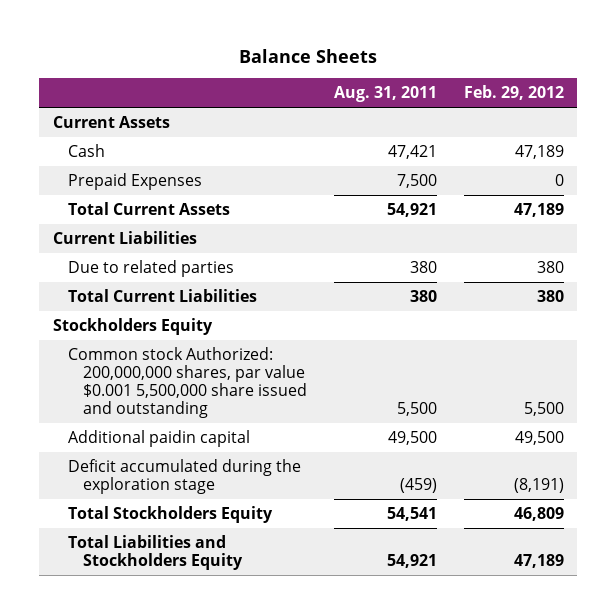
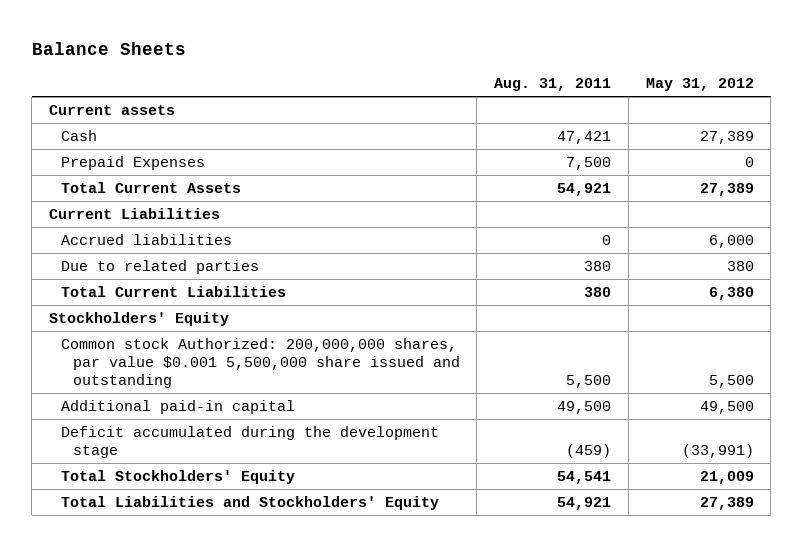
[463,85,564,101] Feb. 29, 2012 -> none
none -> [645,78,754,92] May 31, 2012
[52,115,170,128] Current Assets -> [48,104,175,115] Current assets
none -> [60,233,232,245] Accrued liabilities
[52,317,213,335] Stockholders Equity -> [48,311,229,326] Stockholders' Equity
[67,429,250,447] Additional paidin capital -> [60,399,295,414] Additional paid-in capital
[67,458,301,495] Deficit accumulated during the exploration stage -> [60,425,439,459] Deficit accumulated during the development stage
[67,505,273,523] Total Stockholders Equity -> [60,469,295,484] Total Stockholders' Equity
[67,534,243,571] Total Liabilities and Stockholders Equity -> [60,495,439,510] Total Liabilities and Stockholders' Equity

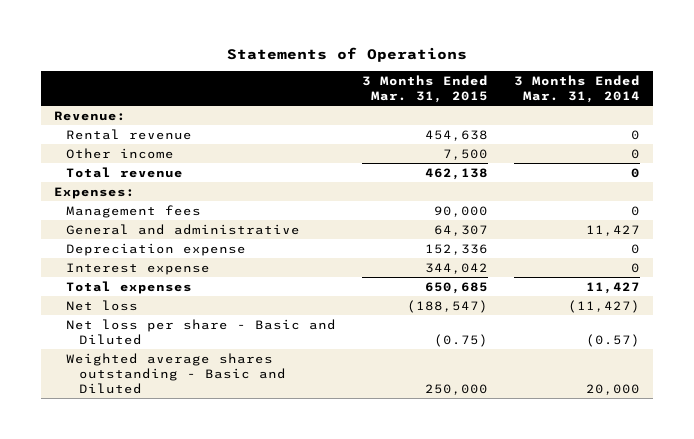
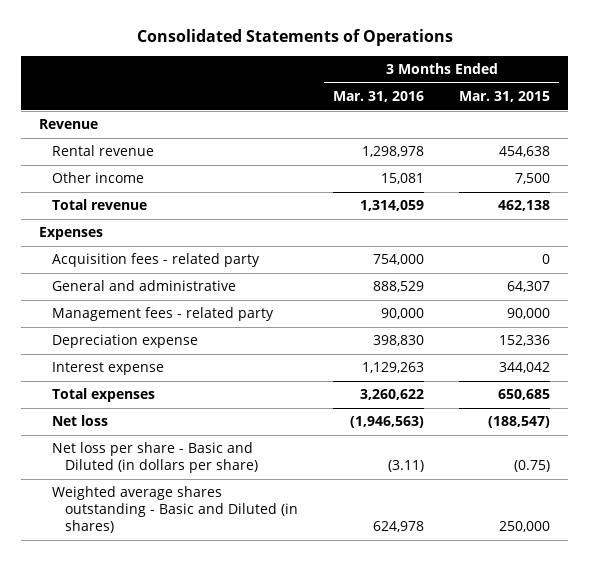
[226,47,467,63] Statements of Operations -> [136,29,453,47] Consolidated Statements of Operations
[513,74,640,103] 3 Months Ended Mar. 31, 2014 -> none
none -> [333,90,425,102] Mar. 31, 2016
[53,110,126,121] Revenue: -> [38,119,98,130] Revenue
[66,204,202,218] Management fees -> none
[53,186,135,199] Expenses: -> [38,227,103,241] Expenses
none -> [51,253,260,268] Acquisition fees - related party
none -> [51,307,274,322] Management fees - related party
[66,318,337,345] Net loss per share - Basic and Diluted -> [51,442,259,474] Net loss per share - Basic and Diluted (in dollars per share)
[66,352,286,394] Weighted average shares outstanding - Basic and Diluted -> [51,486,299,534] Weighted average shares outstanding - Basic and Diluted (in shares)

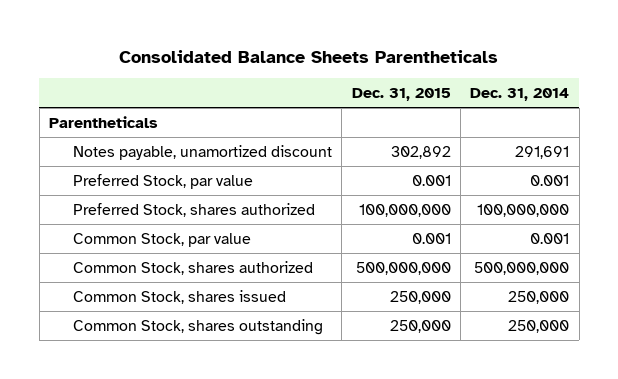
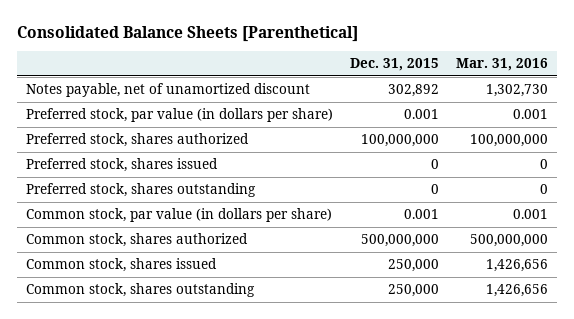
[119,50,499,64] Consolidated Balance Sheets Parentheticals -> [17,25,359,42] Consolidated Balance Sheets [Parenthetical]
[470,88,570,102] Dec. 31, 2014 -> none
none -> [455,58,548,72] Mar. 31, 2016
[48,115,158,128] Parentheticals -> none
[73,144,333,160] Notes payable, unamortized discount -> [25,83,310,98] Notes payable, net of unamortized discount
[73,173,254,189] Preferred Stock, par value -> [25,108,333,123] Preferred stock, par value (in dollars per share)
[73,202,316,217] Preferred Stock, shares authorized -> [25,133,249,148] Preferred stock, shares authorized
none -> [25,158,218,173] Preferred stock, shares issued
none -> [25,183,256,198] Preferred stock, shares outstanding
[73,232,252,247] Common Stock, par value -> [25,208,332,223] Common stock, par value (in dollars per share)
[73,260,314,275] Common Stock, shares authorized -> [25,233,248,248] Common stock, shares authorized
[73,289,287,304] Common Stock, shares issued -> [25,258,217,273] Common stock, shares issued
[73,318,324,335] Common Stock, shares outstanding -> [25,283,255,298] Common stock, shares outstanding

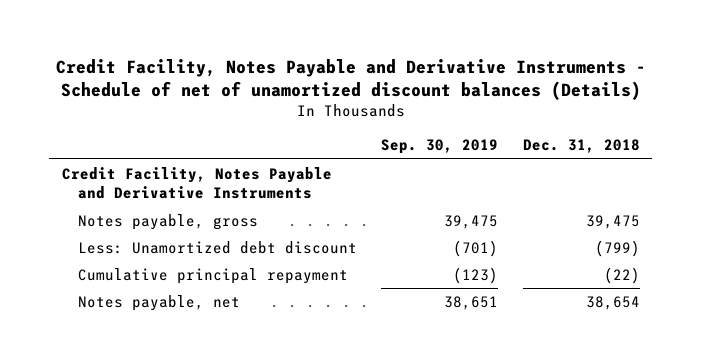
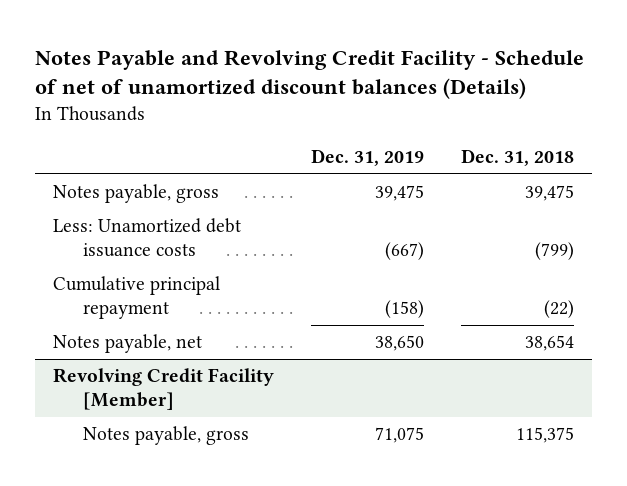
[55,58,646,101] Credit Facility, Notes Payable and Derivative Instruments - Schedule of net of unamortized discount balances (Details) -> [34,49,584,100] Notes Payable and Revolving Credit Facility - Schedule of net of unamortized discount balances (Details)
[381,139,499,155] Sep. 30, 2019 -> none
none -> [311,148,425,166] Dec. 31, 2019
[61,166,332,200] Credit Facility, Notes Payable and Derivative Instruments -> none
[77,240,357,254] Less: Unamortized debt discount -> [53,218,242,258] Less: Unamortized debt issuance costs
none -> [53,368,275,411] Revolving Credit Facility [Member]
none -> [82,426,249,446] Notes payable, gross

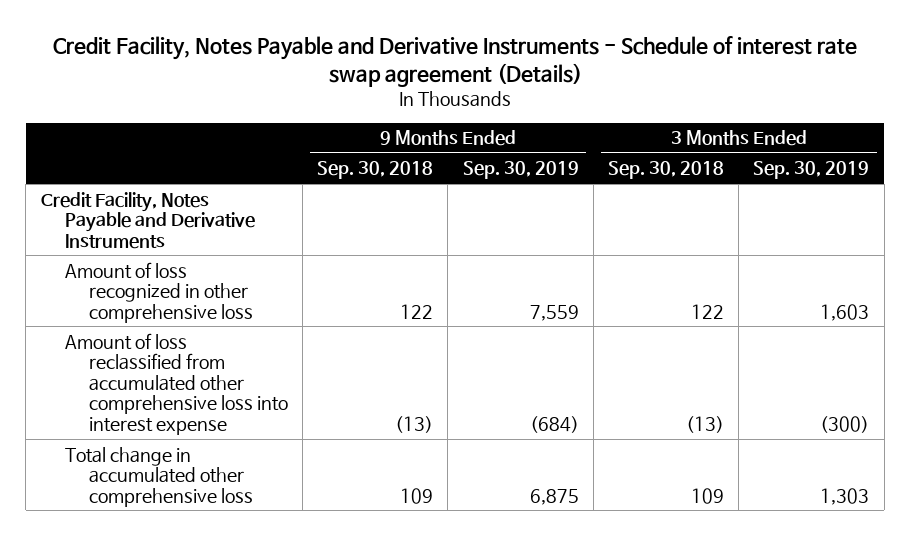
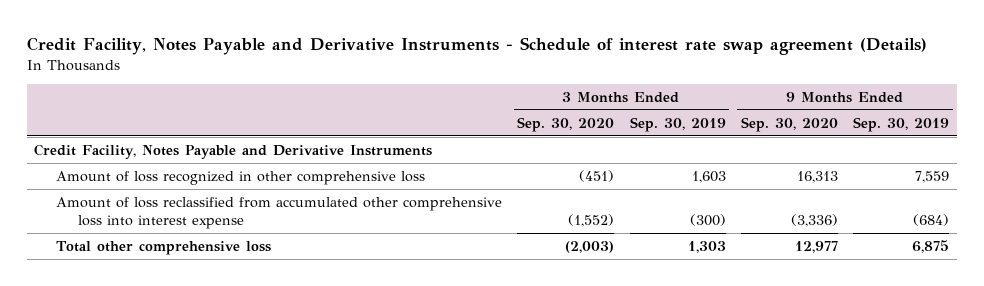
[317,161,434,180] Sep. 30, 2018 -> none
[608,161,725,180] Sep. 30, 2018 -> none
none -> [517,116,615,132] Sep. 30, 2020
none -> [740,116,838,132] Sep. 30, 2020
[64,446,253,507] Total change in accumulated other comprehensive loss -> [56,240,272,255] Total other comprehensive loss

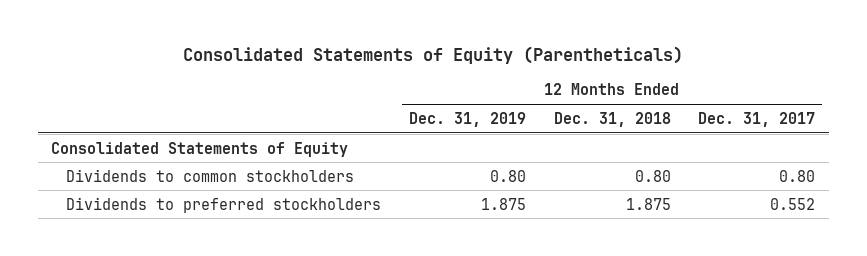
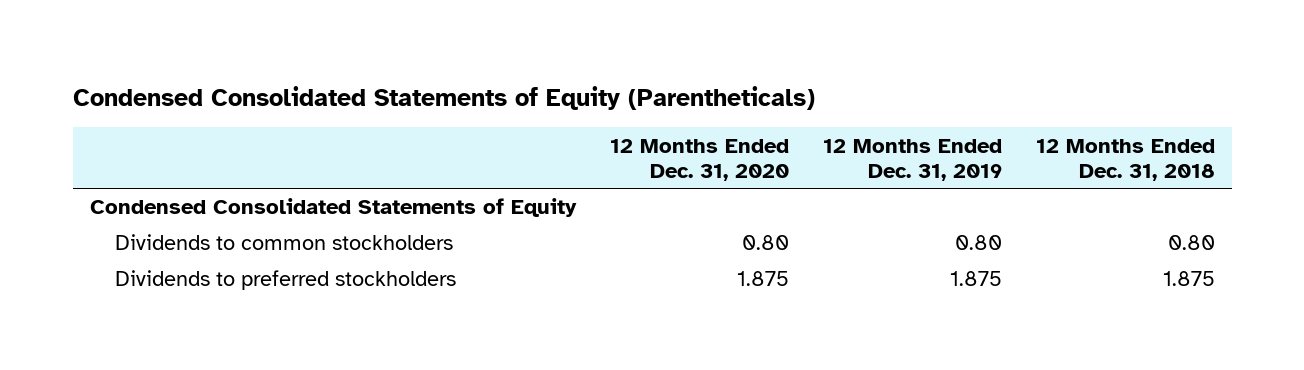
[183,45,684,64] Consolidated Statements of Equity (Parentheticals) -> [72,85,815,110] Condensed Consolidated Statements of Equity (Parentheticals)
[698,111,816,127] Dec. 31, 2017 -> none
none -> [609,138,789,181] 12 Months Ended Dec. 31, 2020
[51,141,349,157] Consolidated Statements of Equity -> [89,198,577,218] Condensed Consolidated Statements of Equity

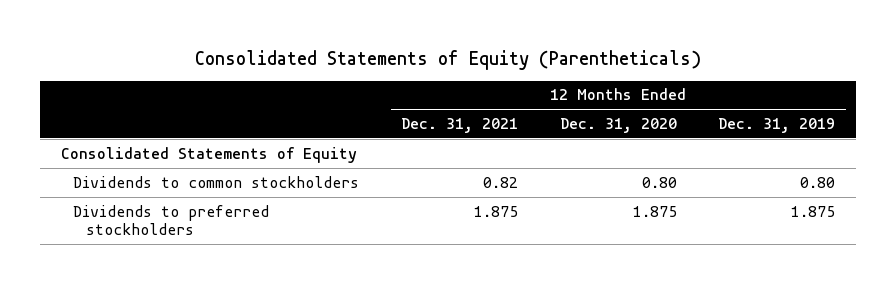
[72,85,815,110] Condensed Consolidated Statements of Equity (Parentheticals) -> [194,49,701,70] Consolidated Statements of Equity (Parentheticals)
[1035,138,1215,181] 12 Months Ended Dec. 31, 2018 -> none
none -> [401,118,519,134] Dec. 31, 2021
[89,198,577,218] Condensed Consolidated Statements of Equity -> [60,146,357,163] Consolidated Statements of Equity

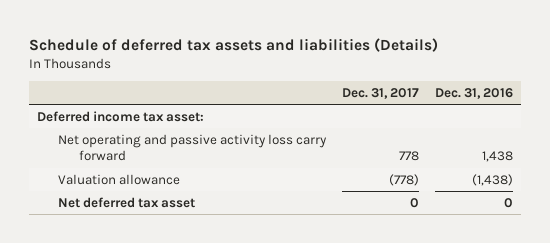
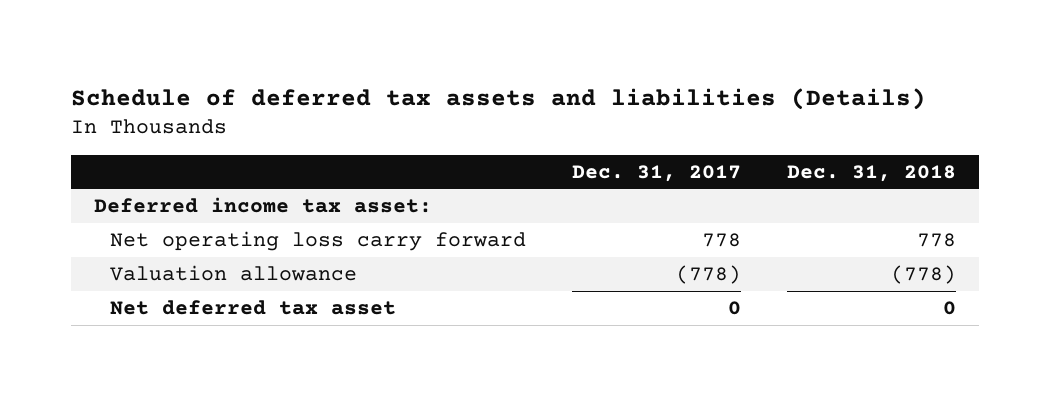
[435,87,514,99] Dec. 31, 2016 -> none
none -> [787,164,957,182] Dec. 31, 2018
[57,133,327,162] Net operating and passive activity loss carry forward -> [110,230,527,251] Net operating loss carry forward

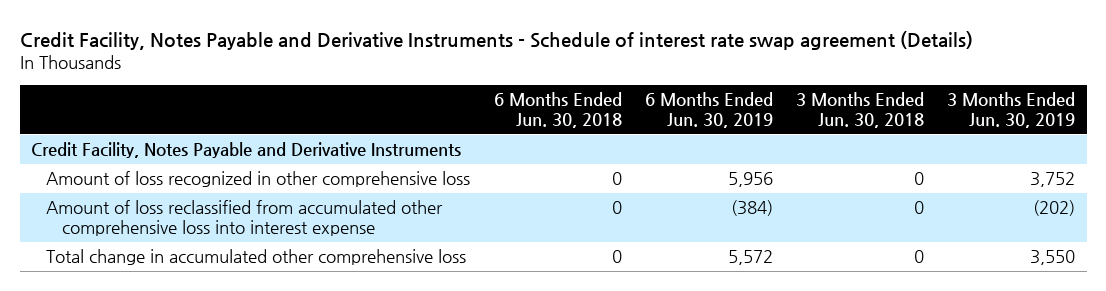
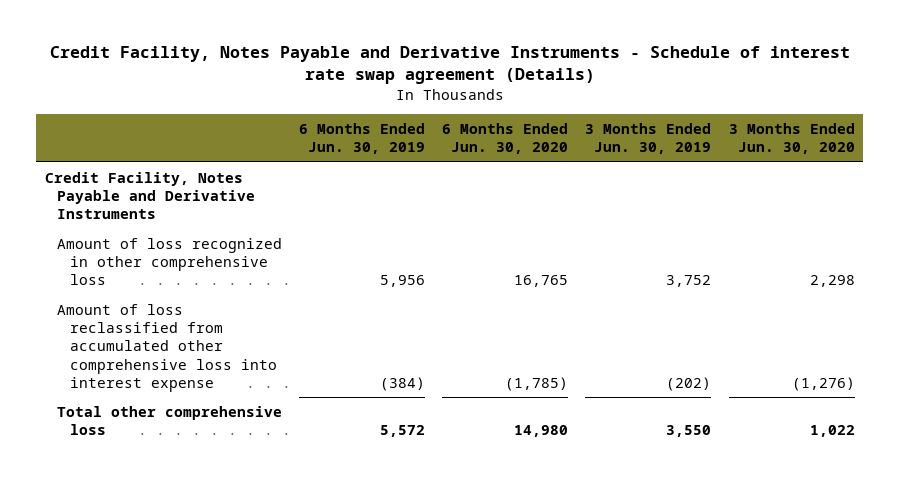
[493,92,622,129] 6 Months Ended Jun. 30, 2018 -> none
[796,92,925,129] 3 Months Ended Jun. 30, 2018 -> none
none -> [442,122,569,155] 6 Months Ended Jun. 30, 2020
none -> [728,122,855,155] 3 Months Ended Jun. 30, 2020
[46,249,467,266] Total change in accumulated other comprehensive loss -> [57,405,283,436] Total other comprehensive loss

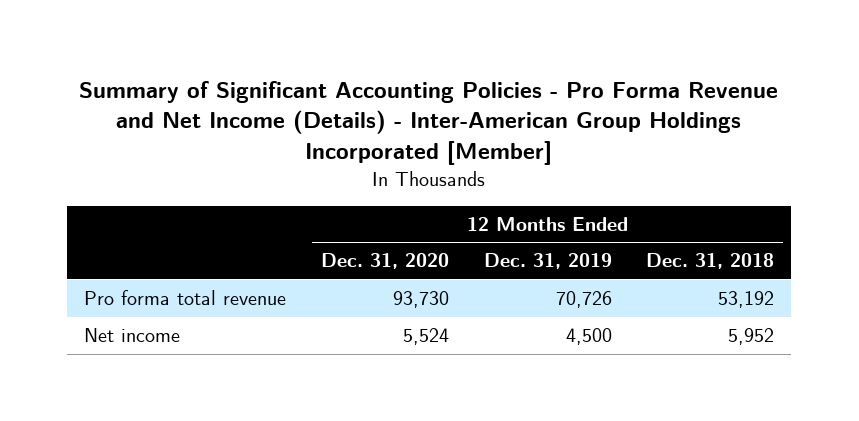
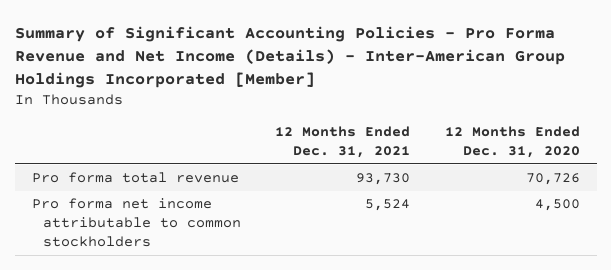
[483,253,612,270] Dec. 31, 2019 -> none
[646,253,775,270] Dec. 31, 2018 -> none
none -> [275,126,411,159] 12 Months Ended Dec. 31, 2021
[393,291,450,309] 93,730 -> [525,173,580,186] 70,726
[84,328,181,343] Net income -> [31,198,241,248] Pro forma net income attributable to common stockholders
[403,328,450,346] 5,524 -> [534,199,580,212] 4,500

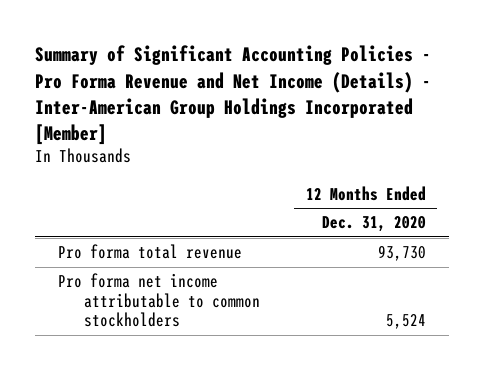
[275,126,411,159] 12 Months Ended Dec. 31, 2021 -> none
[525,173,580,186] 70,726 -> [377,245,426,262] 93,730
[534,199,580,212] 4,500 -> [385,314,426,330] 5,524

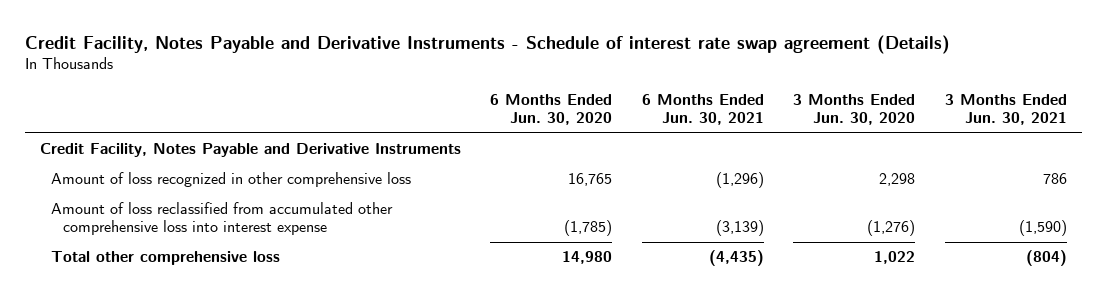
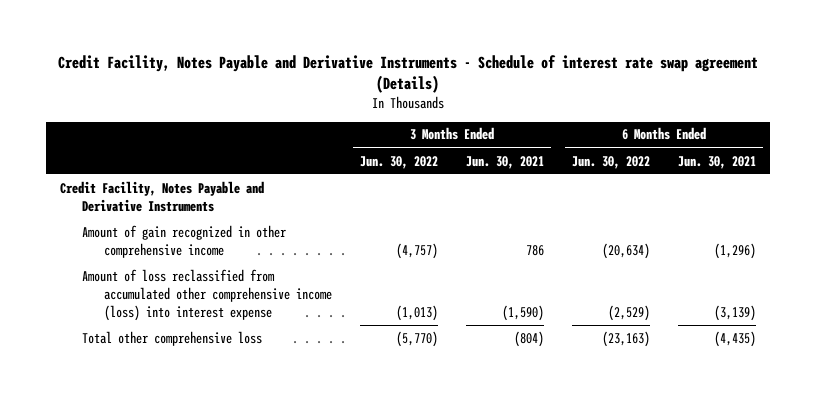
[490,94,613,126] 6 Months Ended Jun. 30, 2020 -> none
[793,94,916,126] 3 Months Ended Jun. 30, 2020 -> none
none -> [360,155,439,169] Jun. 30, 2022
none -> [572,155,651,169] Jun. 30, 2022
[51,172,412,188] Amount of loss recognized in other comprehensive loss -> [82,224,287,258] Amount of gain recognized in other comprehensive income
[51,202,394,236] Amount of loss reclassified from accumulated other comprehensive loss into interest expense -> [82,268,333,321] Amount of loss reclassified from accumulated other comprehensive income (loss) into interest expense

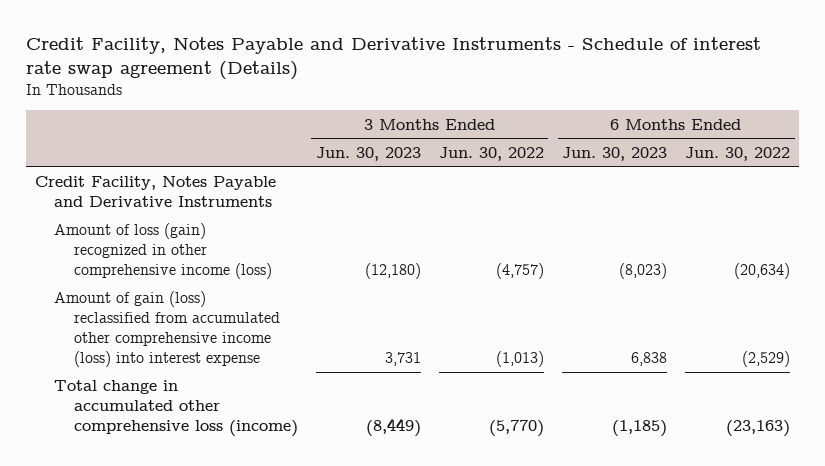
[466,155,545,169] Jun. 30, 2021 -> none
[678,155,757,169] Jun. 30, 2021 -> none
none -> [315,146,421,161] Jun. 30, 2023
none -> [562,146,668,161] Jun. 30, 2023
[82,224,287,258] Amount of gain recognized in other comprehensive income -> [54,223,272,280] Amount of loss (gain) recognized in other comprehensive income (loss)
[82,268,333,321] Amount of loss reclassified from accumulated other comprehensive income (loss) into interest expense -> [54,291,280,368] Amount of gain (loss) reclassified from accumulated other comprehensive income (loss) into interest expense
[82,330,263,346] Total other comprehensive loss -> [54,380,298,438] Total change in accumulated other comprehensive loss (income)

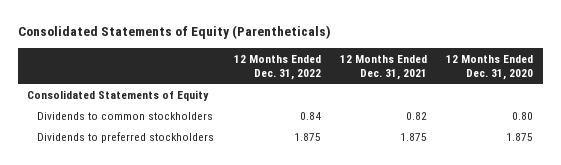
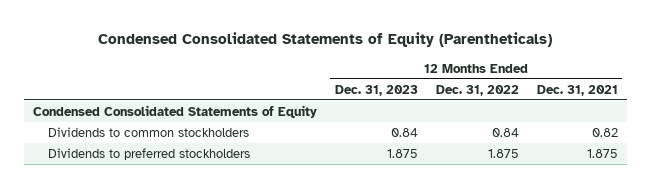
[17,25,331,40] Consolidated Statements of Equity (Parentheticals) -> [98,32,553,48] Condensed Consolidated Statements of Equity (Parentheticals)
[446,54,534,80] 12 Months Ended Dec. 31, 2020 -> none
none -> [334,84,418,96] Dec. 31, 2023
[27,89,210,101] Consolidated Statements of Equity -> [32,104,317,118] Condensed Consolidated Statements of Equity

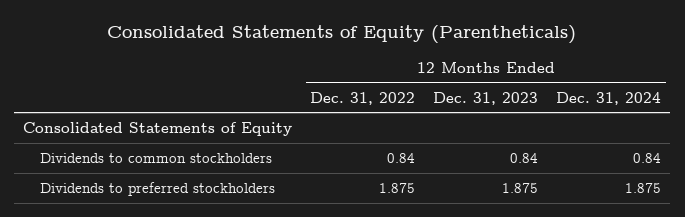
[98,32,553,48] Condensed Consolidated Statements of Equity (Parentheticals) -> [107,24,577,44] Consolidated Statements of Equity (Parentheticals)
[536,84,618,96] Dec. 31, 2021 -> none
none -> [556,91,662,105] Dec. 31, 2024
[32,104,317,118] Condensed Consolidated Statements of Equity -> [23,122,293,137] Consolidated Statements of Equity

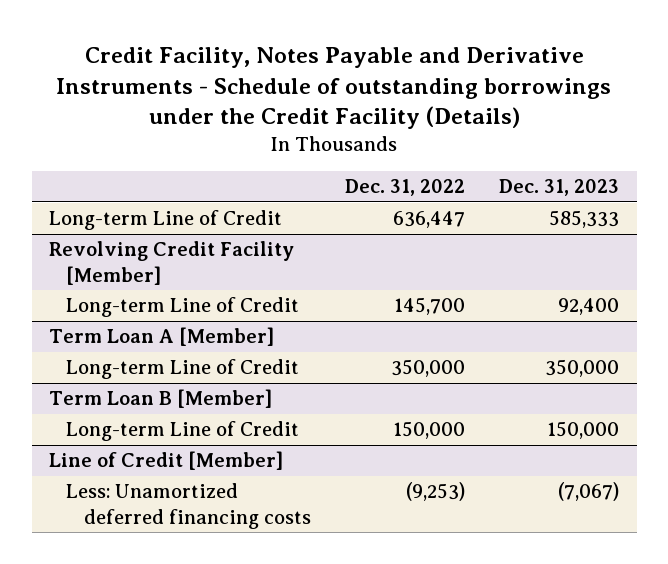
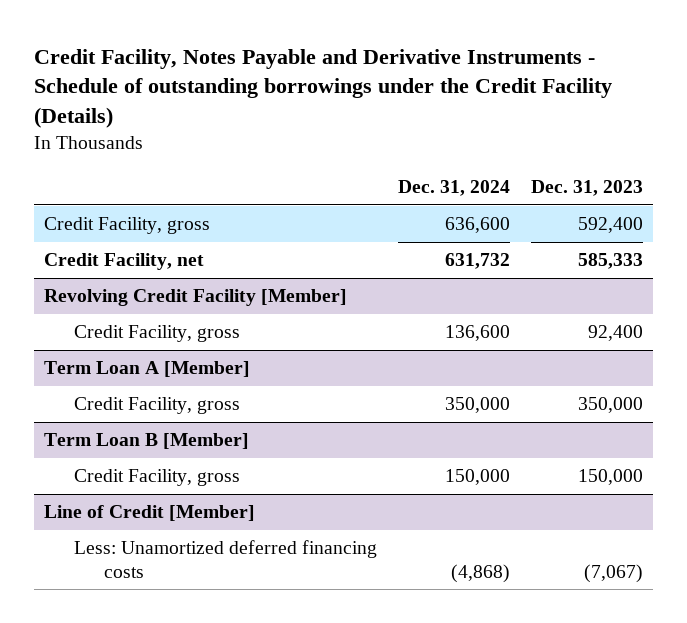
[345,179,466,197] Dec. 31, 2022 -> none
none -> [397,179,510,196] Dec. 31, 2024
none -> [44,217,211,235] Credit Facility, gross
[49,210,283,231] Long-term Line of Credit -> [44,253,205,271] Credit Facility, net
[66,297,300,318] Long-term Line of Credit -> [73,325,240,343] Credit Facility, gross
[66,359,300,380] Long-term Line of Credit -> none
none -> [73,397,240,415] Credit Facility, gross
[66,421,300,442] Long-term Line of Credit -> none
none -> [73,469,240,487] Credit Facility, gross

